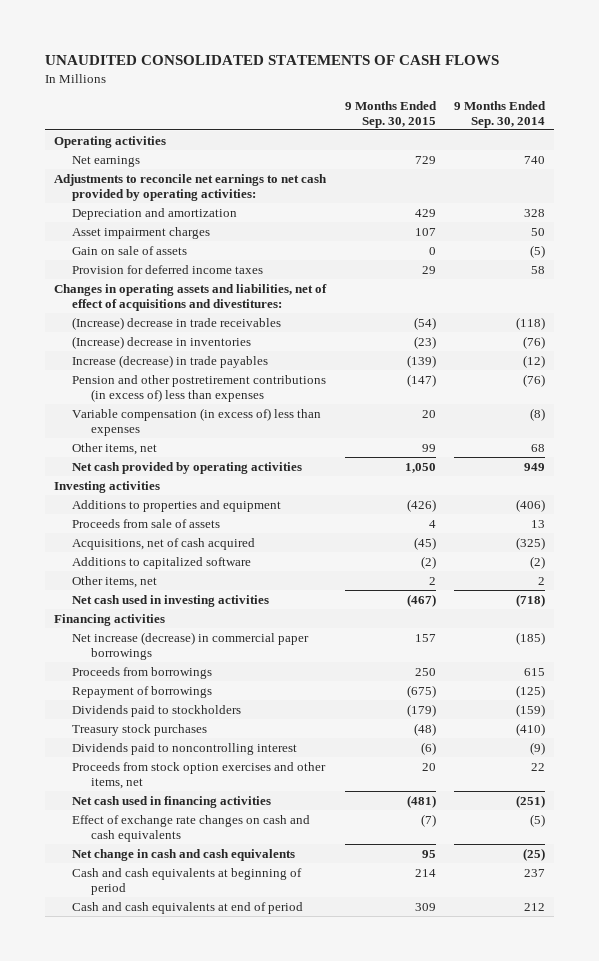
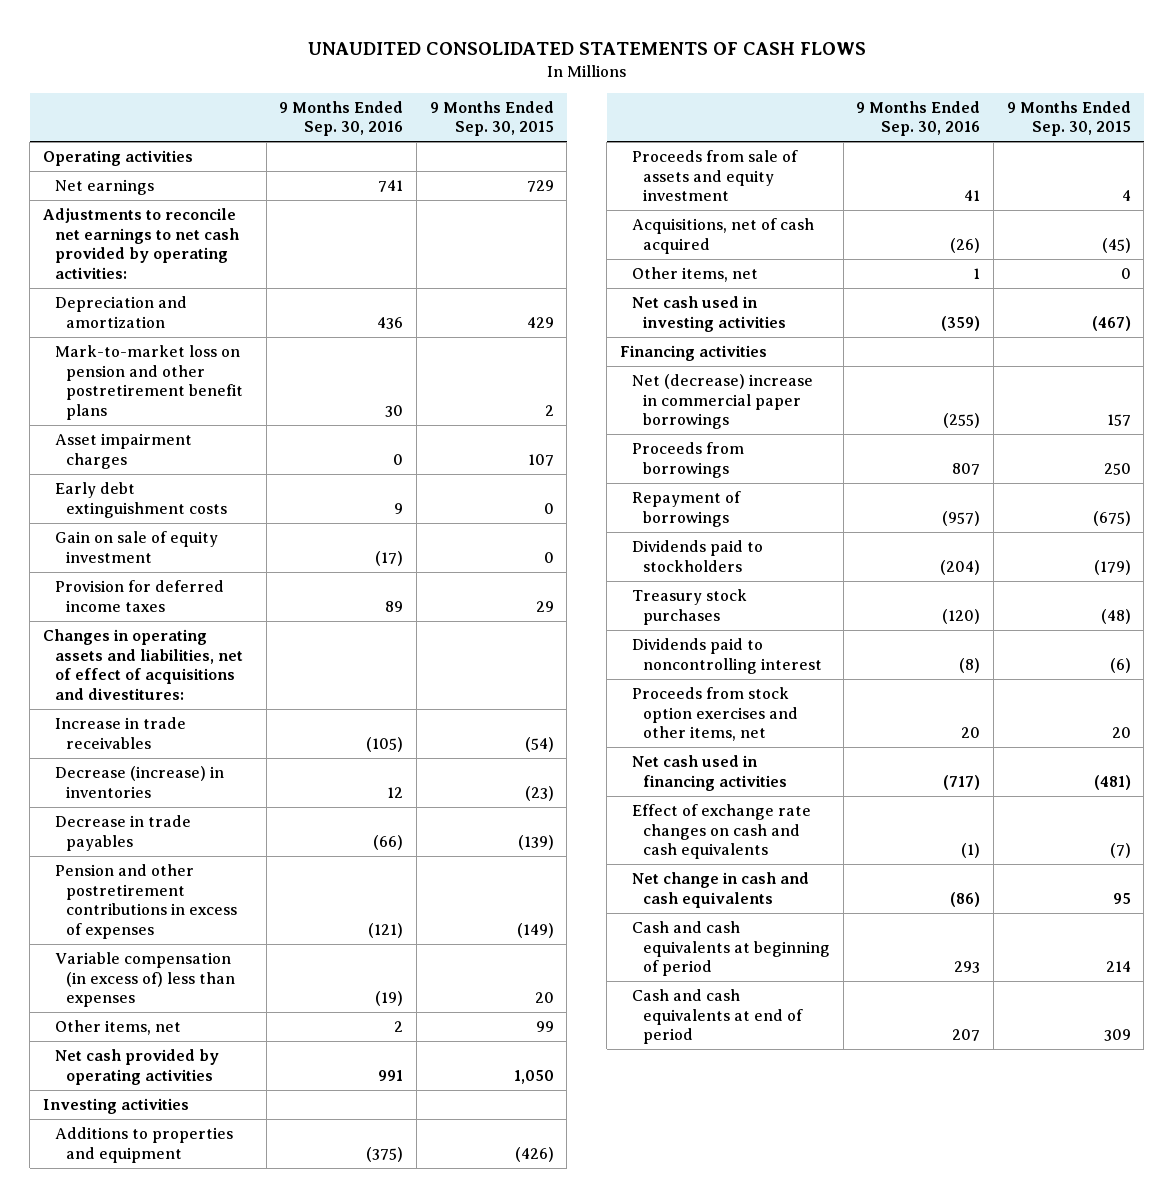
[453,100,546,128] 9 Months Ended Sep. 30, 2014 -> none
none -> [279,100,404,137] 9 Months Ended Sep. 30, 2016
none -> [54,345,244,420] Mark-to-market loss on pension and other postretirement benefit plans
none -> [54,482,228,518] Early debt extinguishment costs
[72,245,188,255] Gain on sale of assets -> [54,531,218,563] Gain on sale of equity investment
[72,316,282,330] (Increase) decrease in trade receivables -> [54,717,186,749] Increase in trade receivables
[72,335,252,349] (Increase) decrease in inventories -> [54,766,224,798] Decrease (increase) in inventories
[72,354,269,368] Increase (decrease) in trade payables -> [54,815,191,851] Decrease in trade payables
[72,374,327,402] Pension and other postretirement contributions (in excess of) less than expenses -> [54,864,238,939] Pension and other postretirement contributions in excess of expenses
[406,373,436,387] (147) -> [516,922,554,938] (149)
[72,518,221,528] Proceeds from sale of assets -> [631,150,798,202] Proceeds from sale of assets and equity investment
[72,556,252,569] Additions to capitalized software -> none
[428,576,436,585] 2 -> [1120,268,1131,280] 0
[72,631,310,660] Net increase (decrease) in commercial paper borrowings -> [631,374,813,430] Net (decrease) increase in commercial paper borrowings

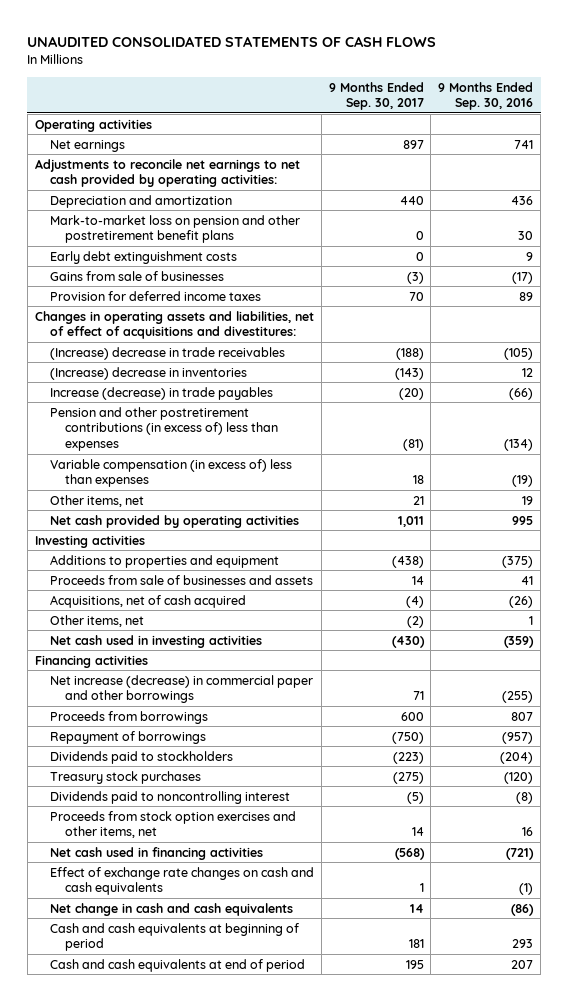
[429,100,554,137] 9 Months Ended Sep. 30, 2015 -> none
none -> [328,81,424,111] 9 Months Ended Sep. 30, 2017
[54,433,192,469] Asset impairment charges -> none
[54,531,218,563] Gain on sale of equity investment -> none
none -> [49,270,224,281] Gains from sale of businesses
[54,717,186,749] Increase in trade receivables -> [49,346,285,360] (Increase) decrease in trade receivables
[54,766,224,798] Decrease (increase) in inventories -> [49,366,247,380] (Increase) decrease in inventories
[54,815,191,851] Decrease in trade payables -> [49,386,273,400] Increase (decrease) in trade payables
[54,864,238,939] Pension and other postretirement contributions in excess of expenses -> [49,406,279,451] Pension and other postretirement contributions (in excess of) less than expenses
[368,922,404,938] (121) -> [504,438,534,451] (134)
[394,1021,404,1033] 2 -> [522,495,534,505] 19
[378,1069,404,1081] 991 -> [512,515,534,525] 995
[631,150,798,202] Proceeds from sale of assets and equity investment -> [49,574,313,585] Proceeds from sale of businesses and assets
[631,374,813,430] Net (decrease) increase in commercial paper borrowings -> [49,674,313,704] Net increase (decrease) in commercial paper and other borrowings
[961,727,981,739] 20 -> [522,827,534,837] 16
[943,774,981,790] (717) -> [506,847,535,860] (721)

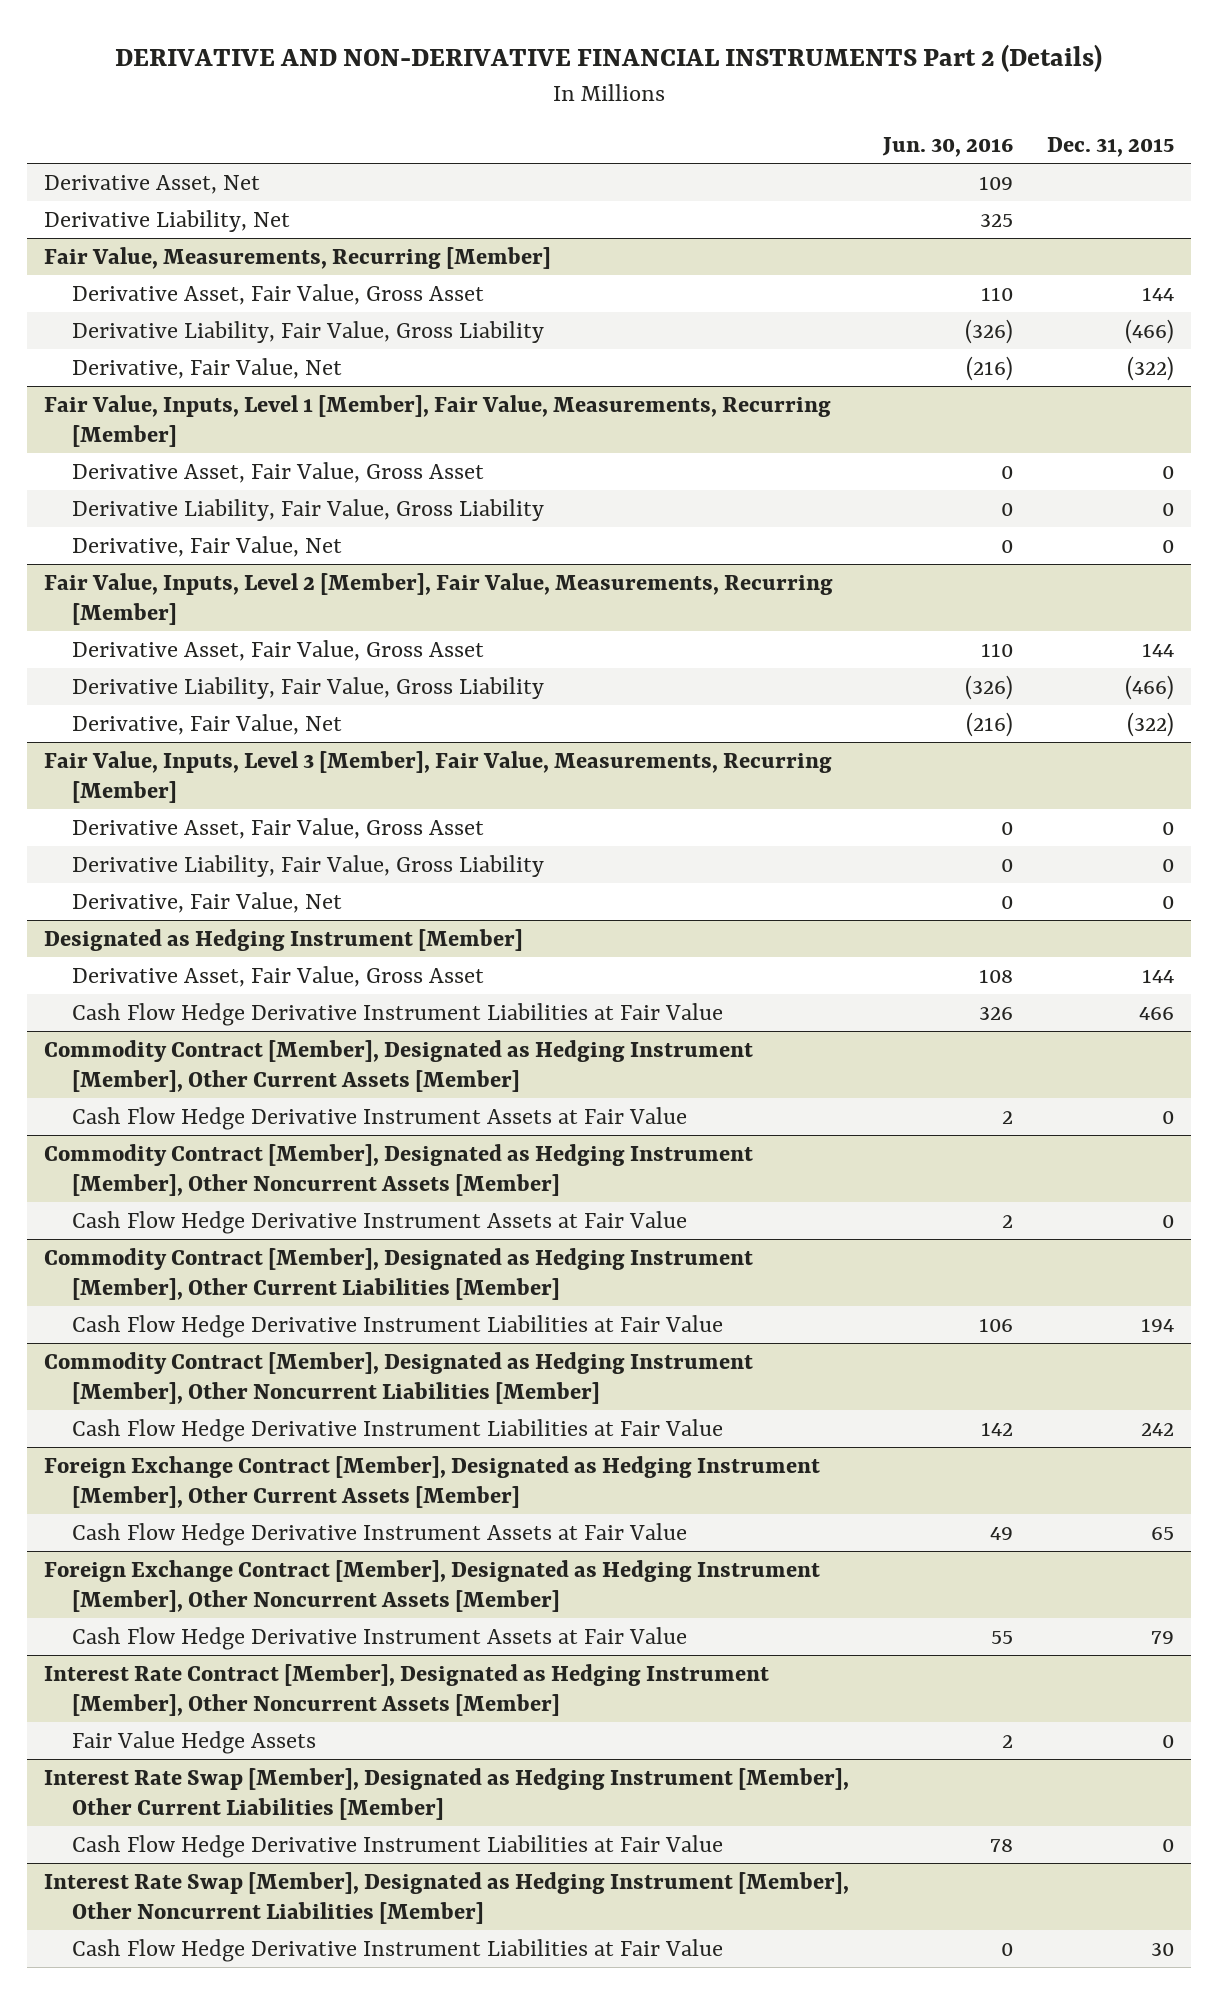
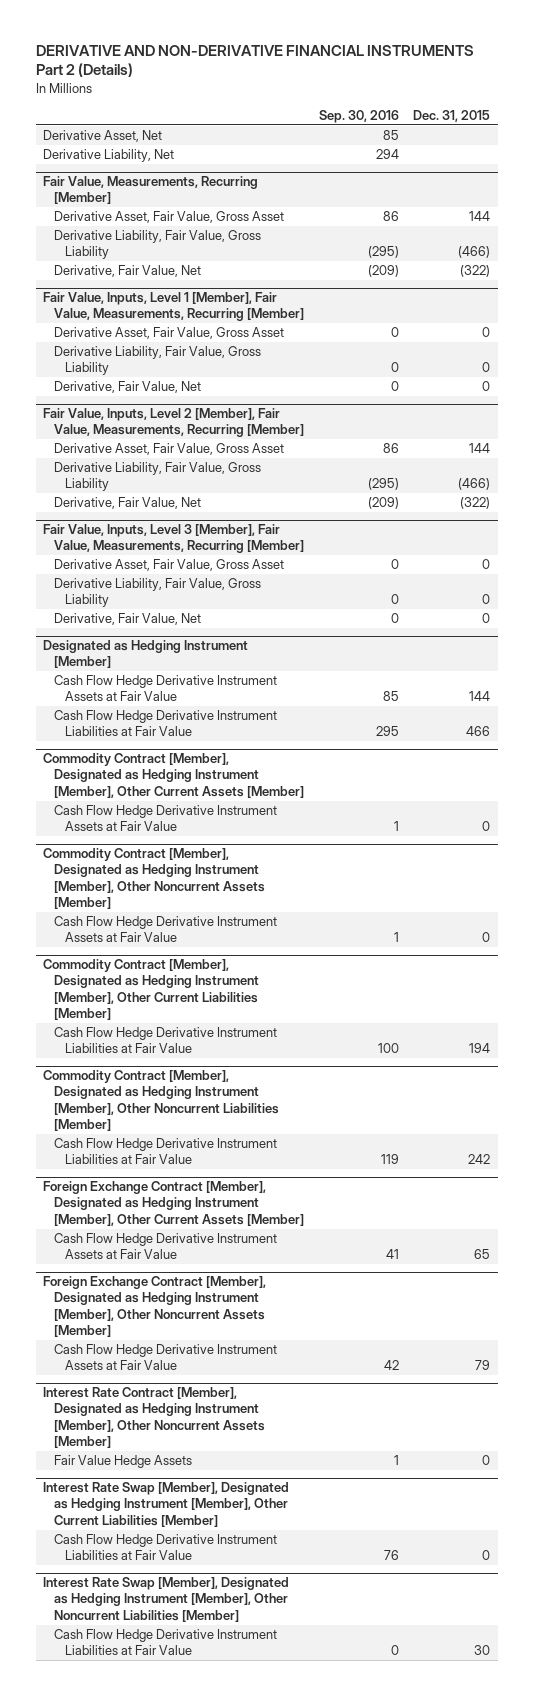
[881,137,1013,158] Jun. 30, 2016 -> none
none -> [318,109,399,123] Sep. 30, 2016
[72,965,485,987] Derivative Asset, Fair Value, Gross Asset -> [53,675,277,702] Cash Flow Hedge Derivative Instrument Assets at Fair Value

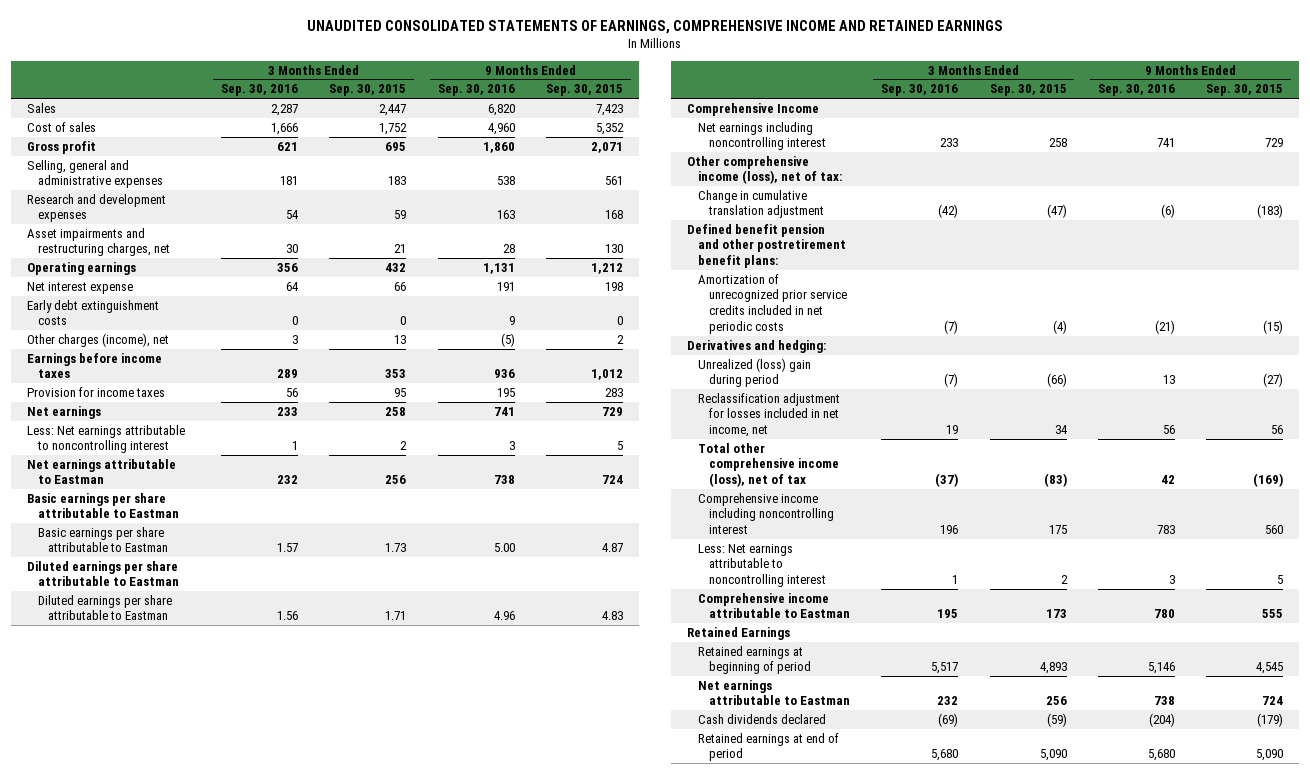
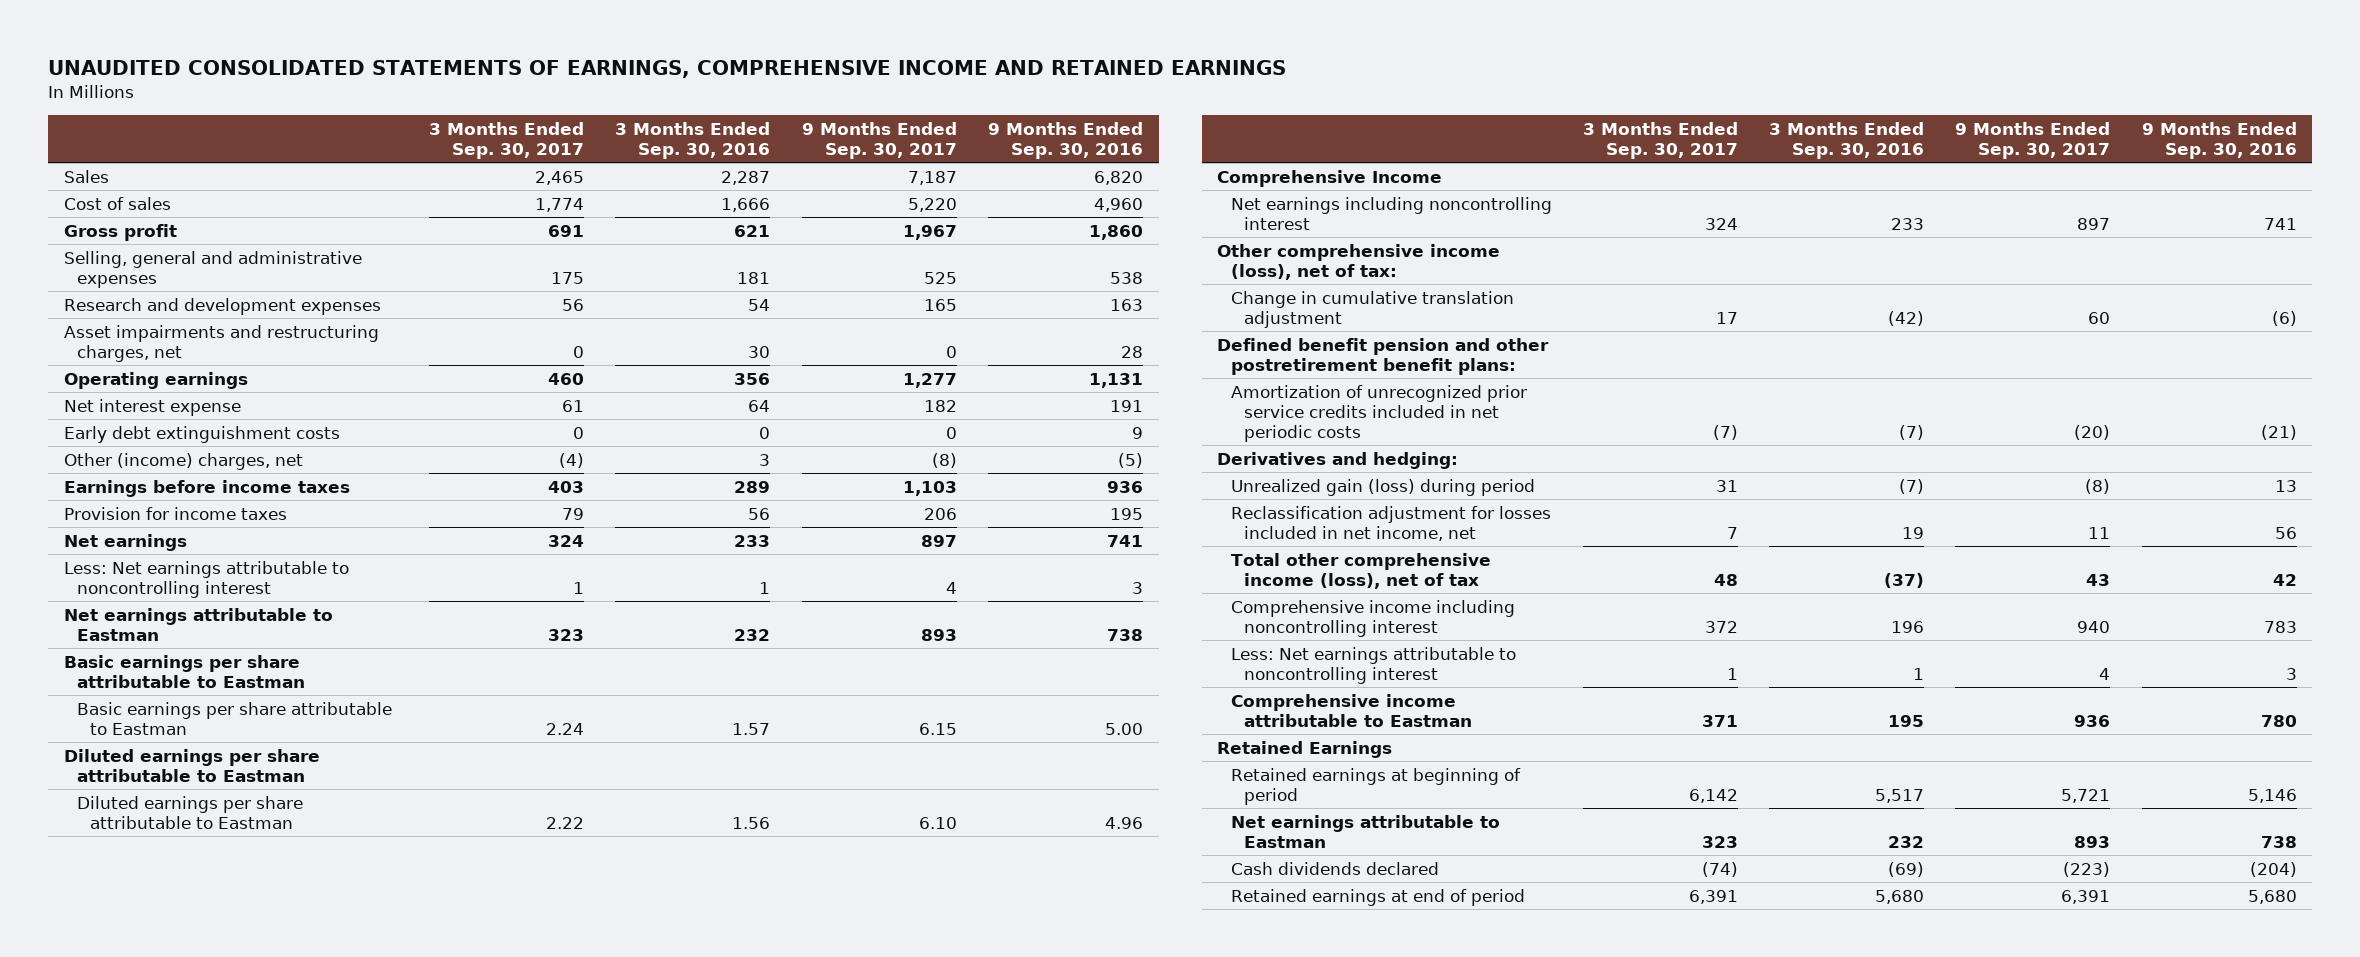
[329,84,407,97] Sep. 30, 2015 -> none
[546,84,624,97] Sep. 30, 2015 -> none
none -> [429,121,585,159] 3 Months Ended Sep. 30, 2017
none -> [801,121,957,159] 9 Months Ended Sep. 30, 2017
[26,332,169,347] Other charges (income), net -> [63,452,303,470] Other (income) charges, net
[697,357,811,388] Unrealized (loss) gain during period -> [1230,478,1535,496] Unrealized gain (loss) during period

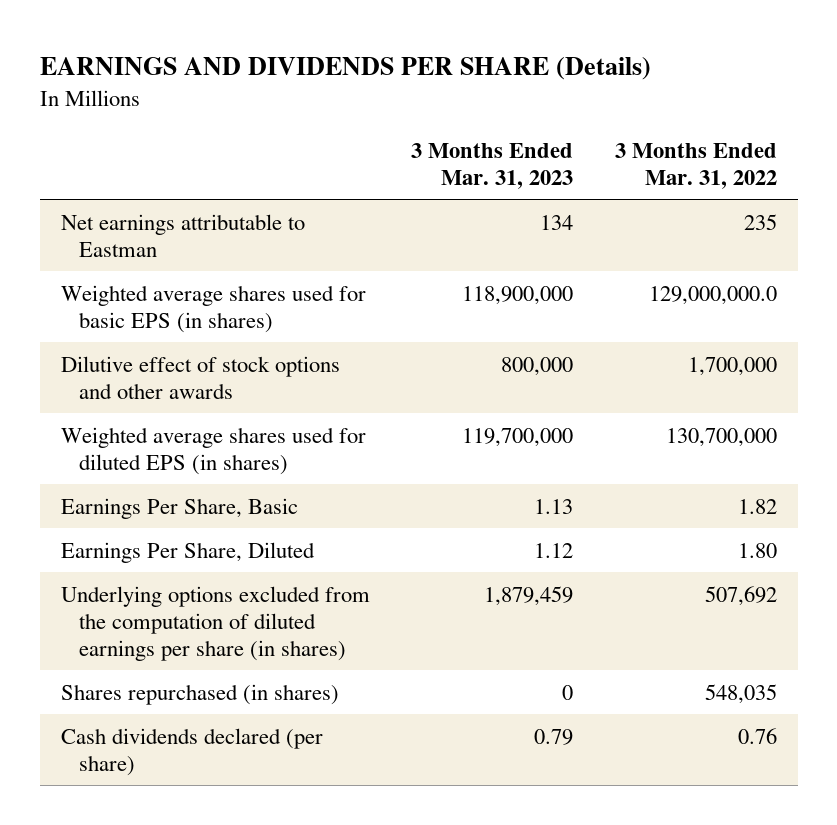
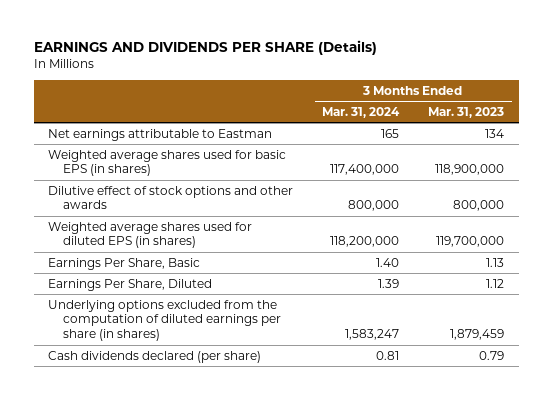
[614,142,777,189] 3 Months Ended Mar. 31, 2022 -> none
none -> [322,106,401,118] Mar. 31, 2024
[60,683,339,705] Shares repurchased (in shares) -> none

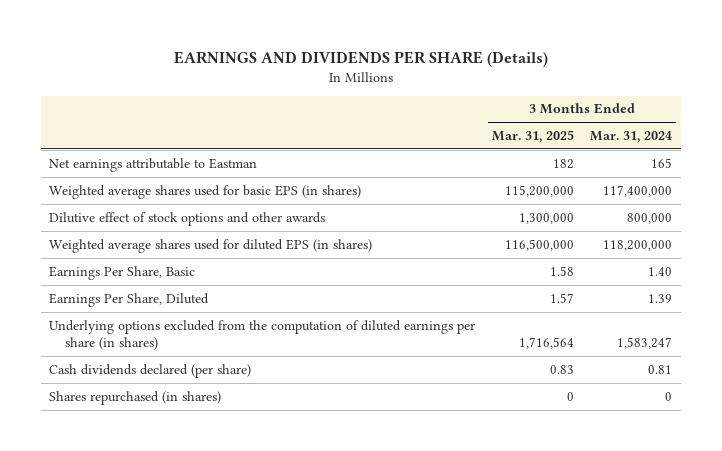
[428,106,505,118] Mar. 31, 2023 -> none
none -> [491,129,574,143] Mar. 31, 2025
none -> [49,390,222,405] Shares repurchased (in shares)

